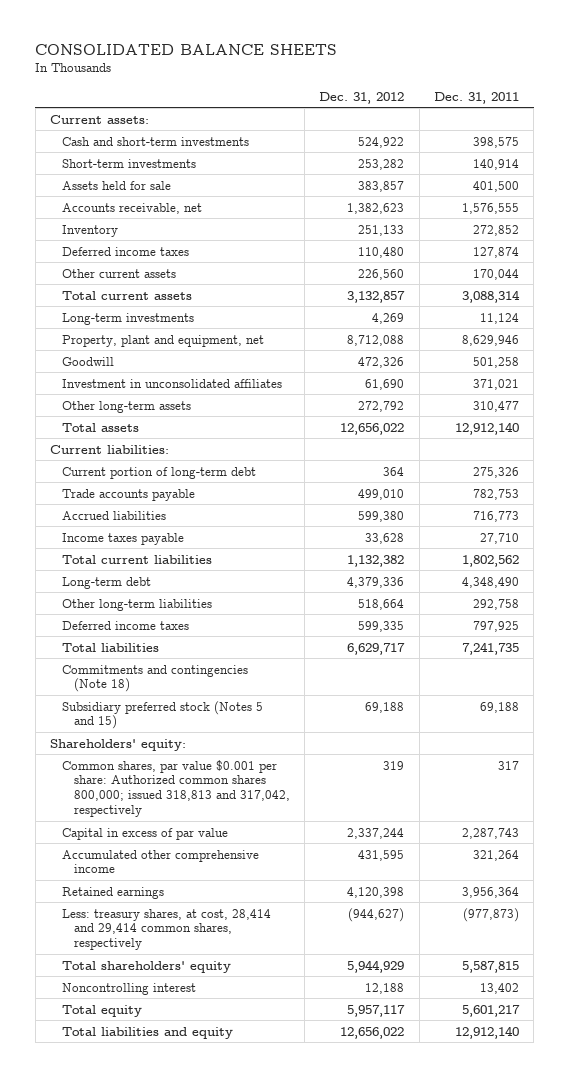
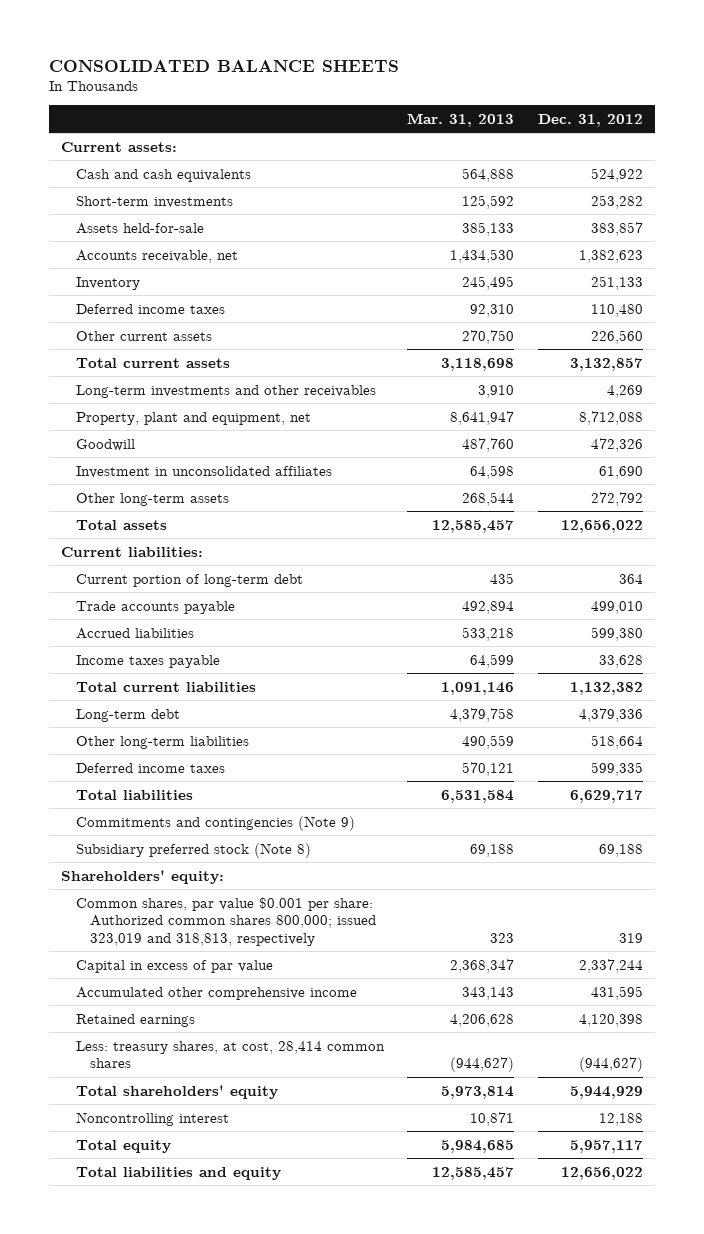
[433,91,519,104] Dec. 31, 2011 -> none
none -> [407,112,515,127] Mar. 31, 2013
[61,136,249,146] Cash and short-term investments -> [75,168,251,182] Cash and cash equivalents
[61,180,171,190] Assets held for sale -> [75,222,204,234] Assets held-for-sale
[61,312,194,325] Long-term investments -> [75,384,376,398] Long-term investments and other receivables
[61,664,248,693] Commitments and contingencies (Note 18) -> [75,815,355,831] Commitments and contingencies (Note 9)
[61,700,263,730] Subsidiary preferred stock (Notes 5 and 15) -> [75,842,311,858] Subsidiary preferred stock (Note 8)
[61,759,290,818] Common shares, par value $0.001 per share: Authorized common shares 800,000; issued 318,813 and 317,042, respectively -> [75,896,377,946] Common shares, par value $0.001 per share: Authorized common shares 800,000; issued 323,019 and 318,813, respectively
[61,908,271,951] Less: treasury shares, at cost, 28,414 and 29,414 common shares, respectively -> [75,1040,385,1069] Less: treasury shares, at cost, 28,414 common shares

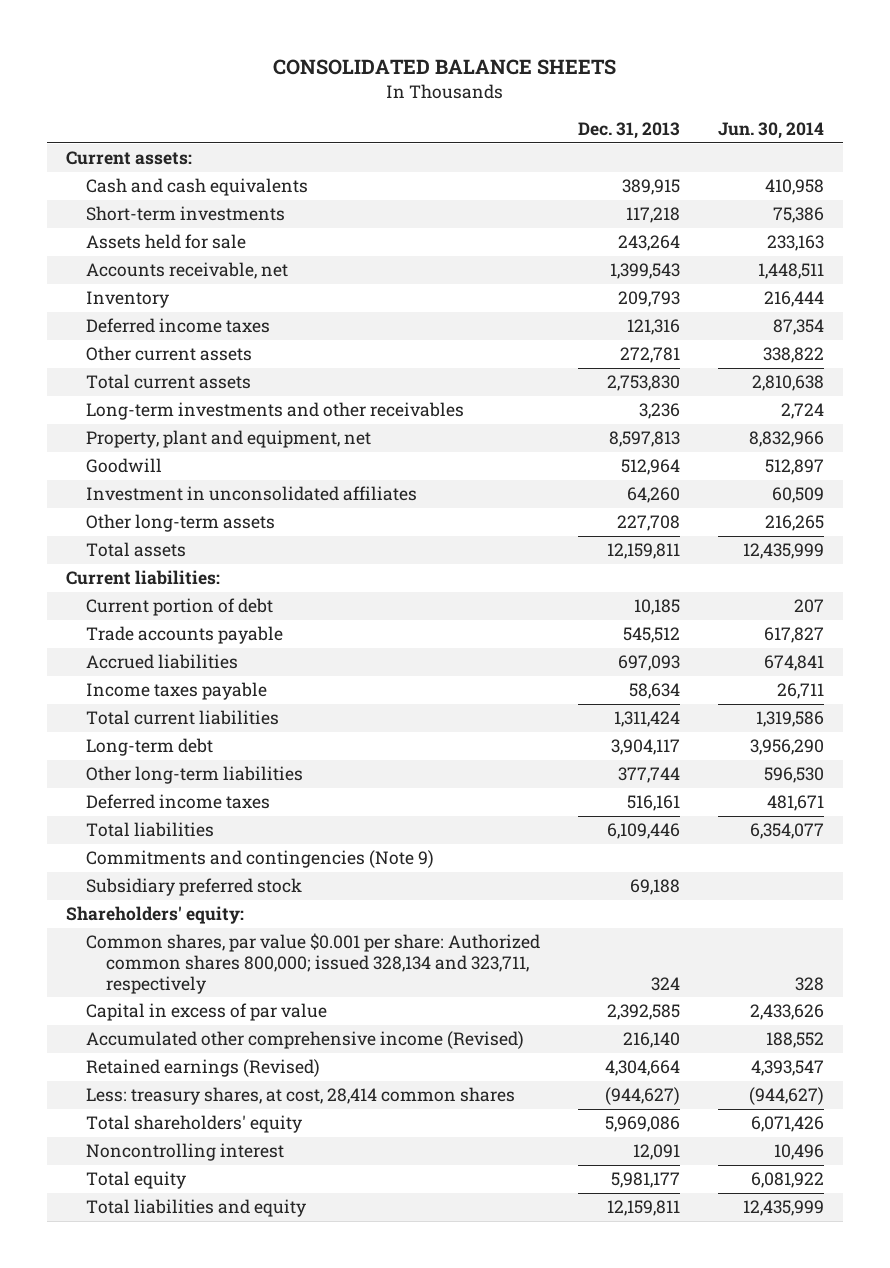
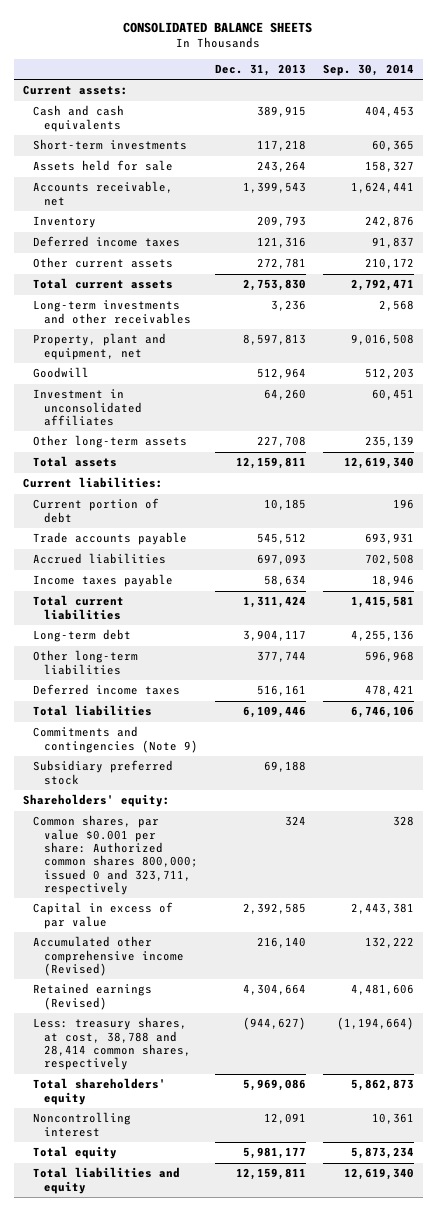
[718,122,825,140] Jun. 30, 2014 -> none
none -> [322,64,414,77] Sep. 30, 2014
[85,933,540,994] Common shares, par value $0.001 per share: Authorized common shares 800,000; issued 328,134 and 323,711, respectively -> [33,815,198,896] Common shares, par value $0.001 per share: Authorized common shares 800,000; issued 0 and 323,711, respectively
[85,1087,515,1106] Less: treasury shares, at cost, 28,414 common shares -> [33,1017,191,1071] Less: treasury shares, at cost, 38,788 and 28,414 common shares, respectively

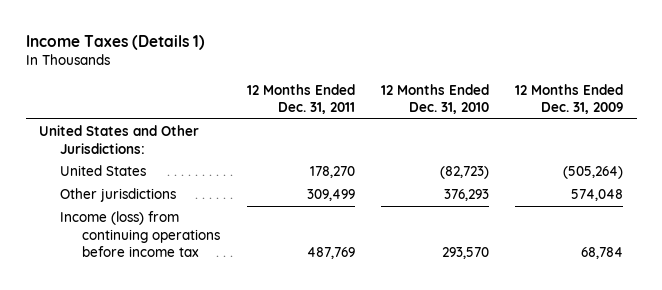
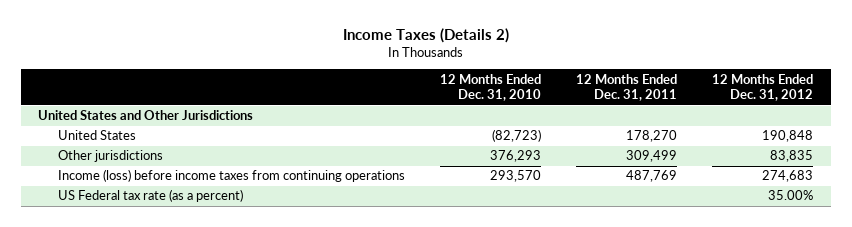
[25,34,205,50] Income Taxes (Details 1) -> [342,28,509,44] Income Taxes (Details 2)
[515,83,624,115] 12 Months Ended Dec. 31, 2009 -> none
none -> [712,73,814,102] 12 Months Ended Dec. 31, 2012
[38,125,199,154] United States and Other Jurisdictions: -> [38,110,254,121] United States and Other Jurisdictions
[60,211,221,258] Income (loss) from continuing operations before income tax -> [57,169,405,183] Income (loss) before income taxes from continuing operations
none -> [57,189,243,203] US Federal tax rate (as a percent)

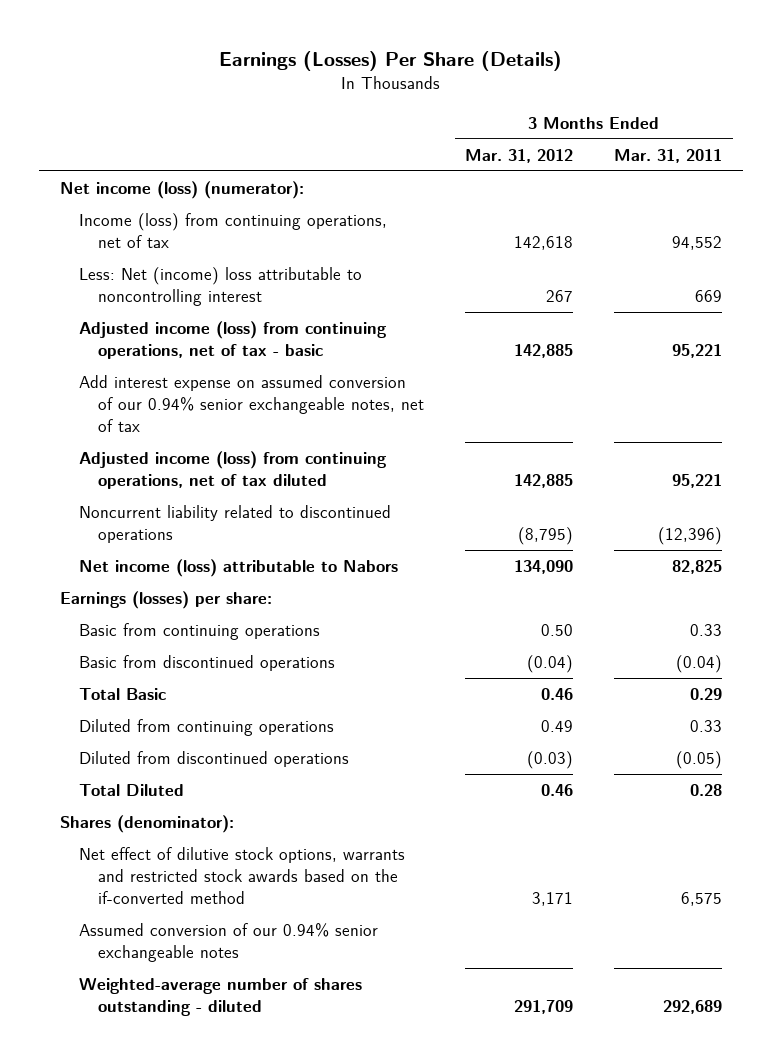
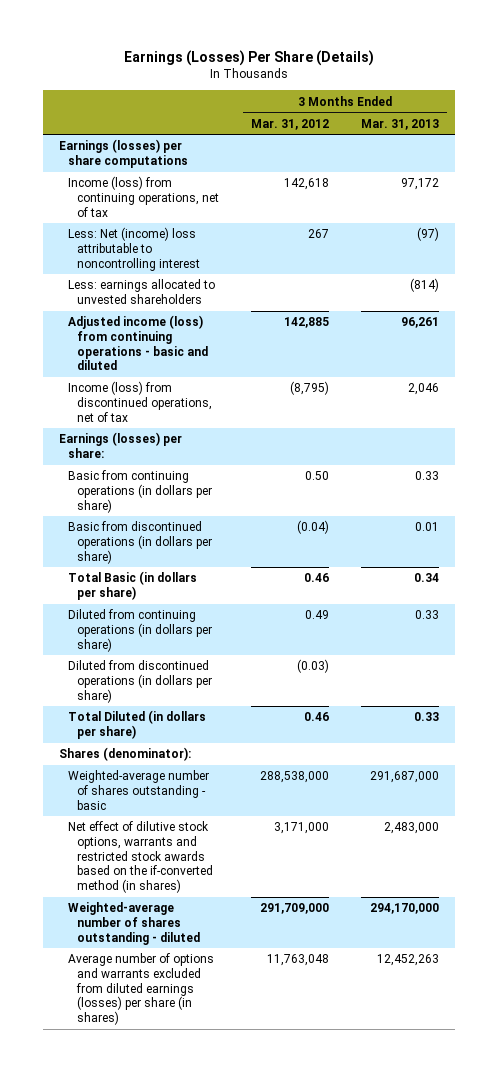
[614,148,723,163] Mar. 31, 2011 -> none
none -> [360,118,439,130] Mar. 31, 2013
[59,181,304,200] Net income (loss) (numerator): -> none
none -> [58,139,188,169] Earnings (losses) per share computations
[79,375,425,432] Add interest expense on assumed conversion of our 0.94% senior exchangeable notes, net of tax -> none
[79,451,388,489] Adjusted income (loss) from continuing operations, net of tax diluted -> none
[79,559,399,578] Net income (loss) attributable to Nabors -> none
none -> [67,279,215,305] Less: earnings allocated to unvested shareholders
[79,321,388,359] Adjusted income (loss) from continuing operations, net of tax - basic -> [67,315,209,371] Adjusted income (loss) from continuing operations - basic and diluted
[79,505,392,543] Noncurrent liability related to discontinued operations -> [67,381,213,422] Income (loss) from discontinued operations, net of tax
[79,623,321,641] Basic from continuing operations -> [67,470,213,513] Basic from continuing operations (in dollars per share)
[79,655,336,672] Basic from discontinued operations -> [67,521,213,564] Basic from discontinued operations (in dollars per share)
[79,688,167,701] Total Basic -> [67,571,197,601] Total Basic (in dollars per share)
[79,719,335,737] Diluted from continuing operations -> [67,609,213,652] Diluted from continuing operations (in dollars per share)
[79,751,350,768] Diluted from discontinued operations -> [67,660,213,703] Diluted from discontinued operations (in dollars per share)
[79,784,185,797] Total Diluted -> [67,710,206,740] Total Diluted (in dollars per share)
[79,923,379,962] Assumed conversion of our 0.94% senior exchangeable notes -> none
none -> [67,770,209,810] Weighted-average number of shares outstanding - basic
[79,847,406,904] Net effect of dilutive stock options, warrants and restricted stock awards based on the if-converted method -> [67,821,214,894] Net effect of dilutive stock options, warrants and restricted stock awards based on the if-converted method (in shares)
[532,891,574,906] 3,171 -> [273,822,329,835] 3,171,000
[514,999,574,1014] 291,709 -> [259,903,329,915] 291,709,000
none -> [67,953,214,1026] Average number of options and warrants excluded from diluted earnings (losses) per share (in shares)

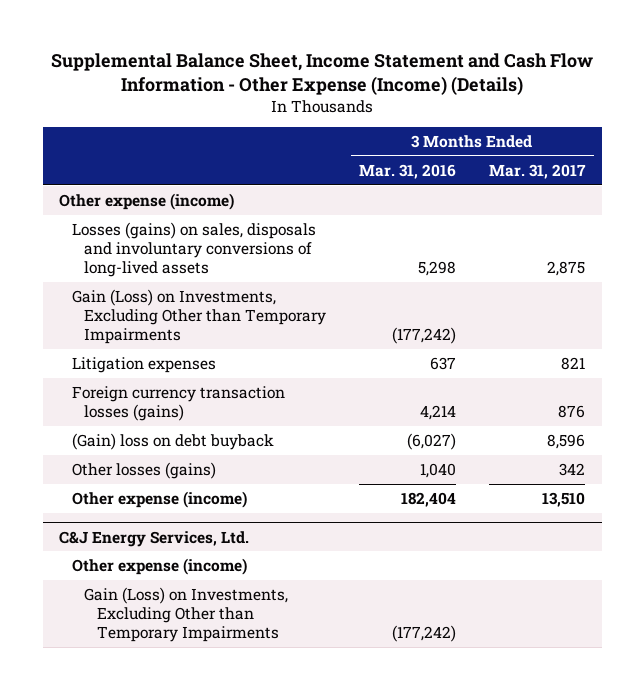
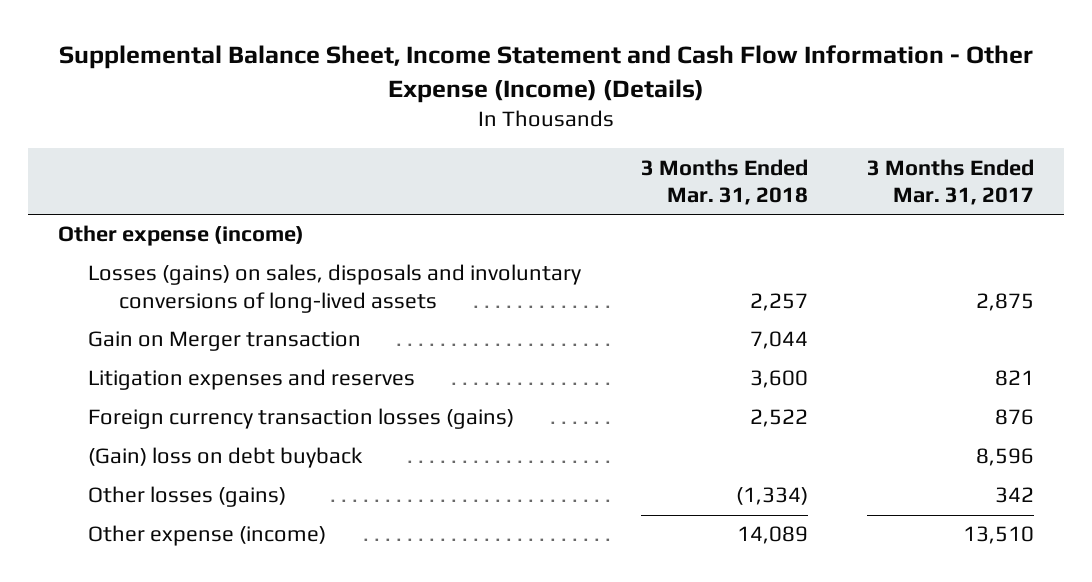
[359,163,457,179] Mar. 31, 2016 -> none
none -> [640,158,808,205] 3 Months Ended Mar. 31, 2018
[71,288,327,345] Gain (Loss) on Investments, Excluding Other than Temporary Impairments -> none
none -> [88,331,362,352] Gain on Merger transaction
[71,356,216,373] Litigation expenses -> [88,369,416,391] Litigation expenses and reserves
[59,530,250,547] C&J Energy Services, Ltd. -> none
[71,557,247,575] Other expense (income) -> none
[84,586,289,643] Gain (Loss) on Investments, Excluding Other than Temporary Impairments -> none

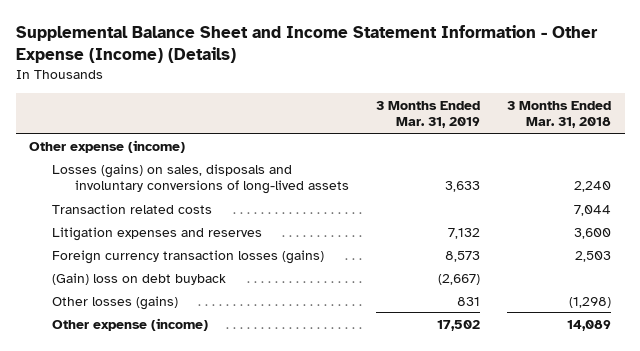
[59,44,1034,103] Supplemental Balance Sheet, Income Statement and Cash Flow Information - Other Expense (Income) (Details) -> [15,24,598,63] Supplemental Balance Sheet and Income Statement Information - Other Expense (Income) (Details)
[867,158,1035,205] 3 Months Ended Mar. 31, 2017 -> none
none -> [375,100,480,129] 3 Months Ended Mar. 31, 2019
[749,292,808,311] 2,257 -> [574,180,612,192] 2,240
[88,331,362,352] Gain on Merger transaction -> [52,203,213,214] Transaction related costs
[749,409,808,428] 2,522 -> [575,250,612,262] 2,503
[735,487,808,506] (1,334) -> [569,296,612,308] (1,298)

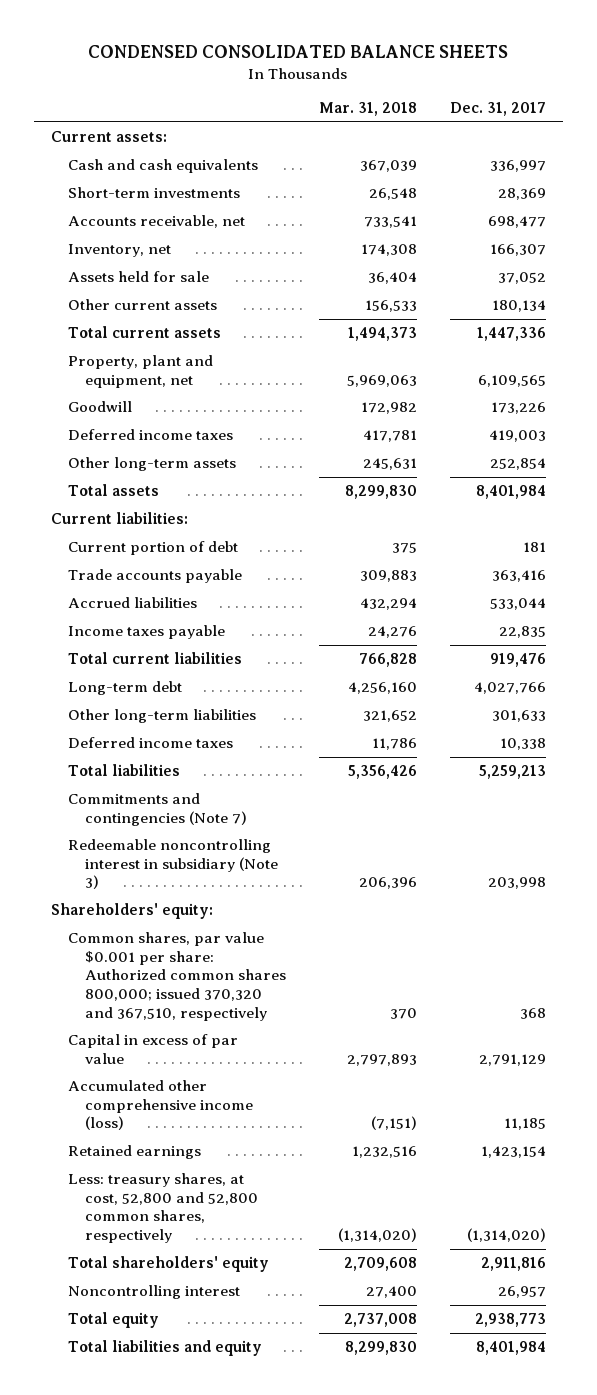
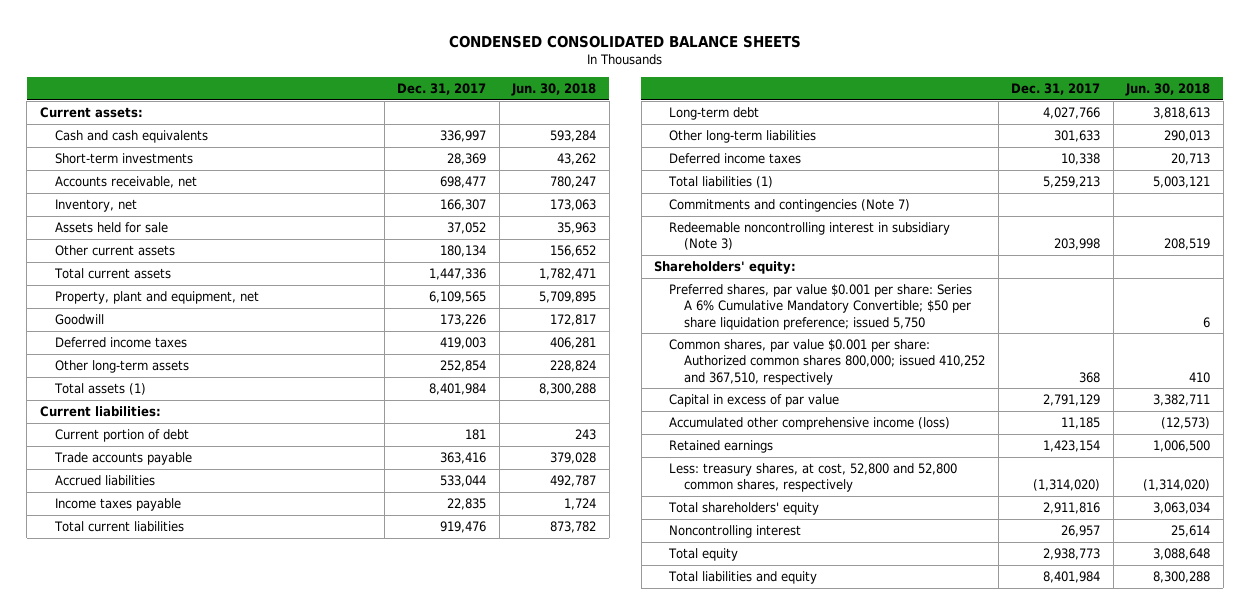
[319,102,418,117] Mar. 31, 2018 -> none
none -> [511,83,597,97] Jun. 30, 2018
[67,484,159,497] Total assets -> [53,383,146,396] Total assets (1)
[67,764,180,777] Total liabilities -> [668,176,774,189] Total liabilities (1)
none -> [669,284,973,330] Preferred shares, par value $0.001 per share: Series A 6% Cumulative Mandatory Convertible; $50 per share liquidation preference; issued 5,750
[67,932,287,1021] Common shares, par value $0.001 per share: Authorized common shares 800,000; issued 370,320 and 367,510, respectively -> [669,339,986,385] Common shares, par value $0.001 per share: Authorized common shares 800,000; issued 410,252 and 367,510, respectively

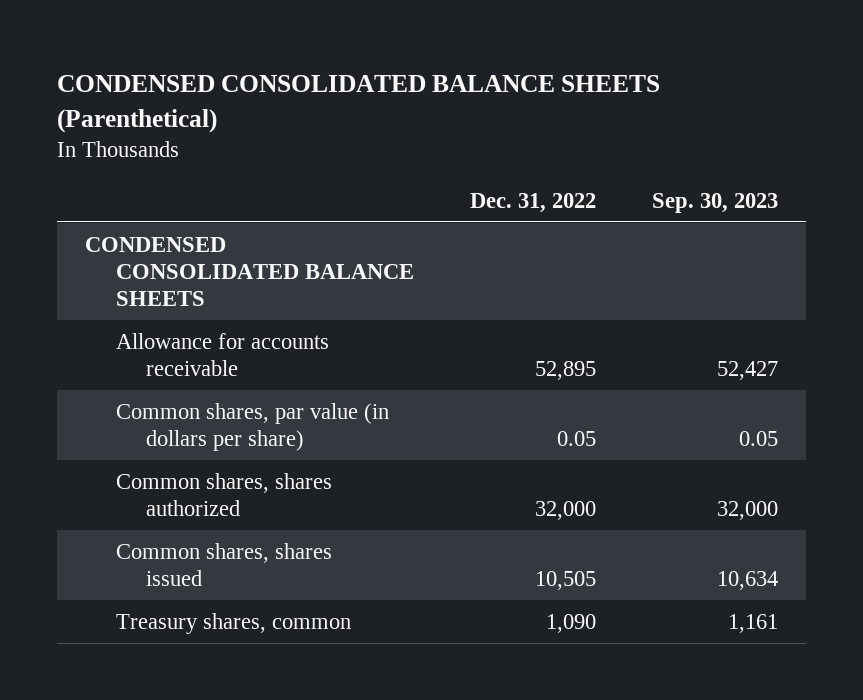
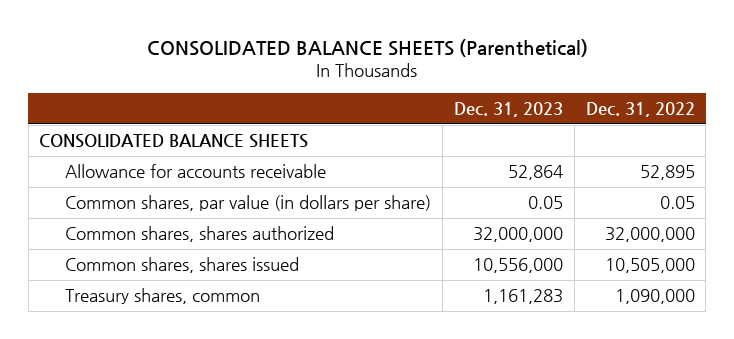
[57,74,661,133] CONDENSED CONSOLIDATED BALANCE SHEETS (Parenthetical) -> [146,38,588,57] CONSOLIDATED BALANCE SHEETS (Parenthetical)
[651,192,778,213] Sep. 30, 2023 -> none
none -> [453,102,563,118] Dec. 31, 2023
[85,236,414,306] CONDENSED CONSOLIDATED BALANCE SHEETS -> [39,134,309,149] CONSOLIDATED BALANCE SHEETS
[534,500,596,520] 32,000 -> [604,227,695,243] 32,000,000
[534,570,596,590] 10,505 -> [604,258,695,274] 10,505,000
[545,613,596,633] 1,090 -> [614,289,695,305] 1,090,000

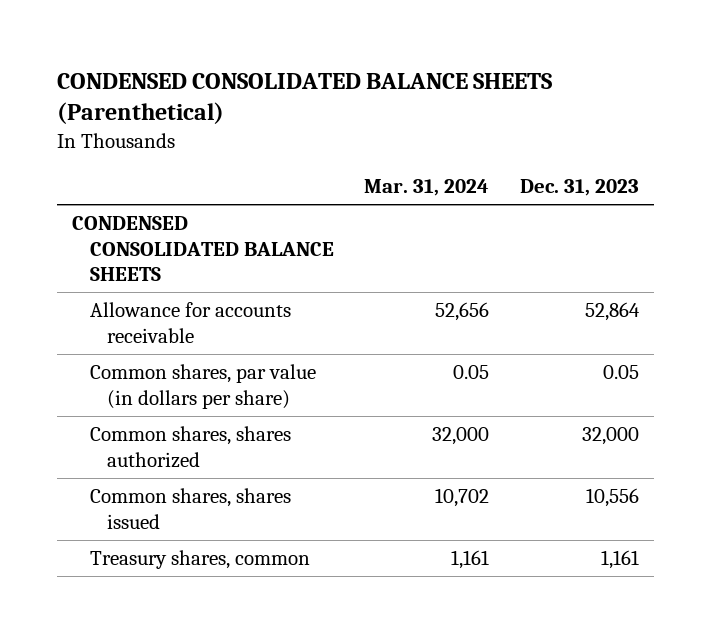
[146,38,588,57] CONSOLIDATED BALANCE SHEETS (Parenthetical) -> [56,72,552,125] CONDENSED CONSOLIDATED BALANCE SHEETS (Parenthetical)
[585,102,695,118] Dec. 31, 2022 -> none
none -> [364,179,490,197] Mar. 31, 2024
[39,134,309,149] CONSOLIDATED BALANCE SHEETS -> [72,215,334,282] CONDENSED CONSOLIDATED BALANCE SHEETS
[472,227,563,243] 32,000,000 -> [581,426,639,445] 32,000
[472,258,563,274] 10,556,000 -> [585,487,639,507] 10,556
[482,289,563,305] 1,161,283 -> [600,549,639,569] 1,161

